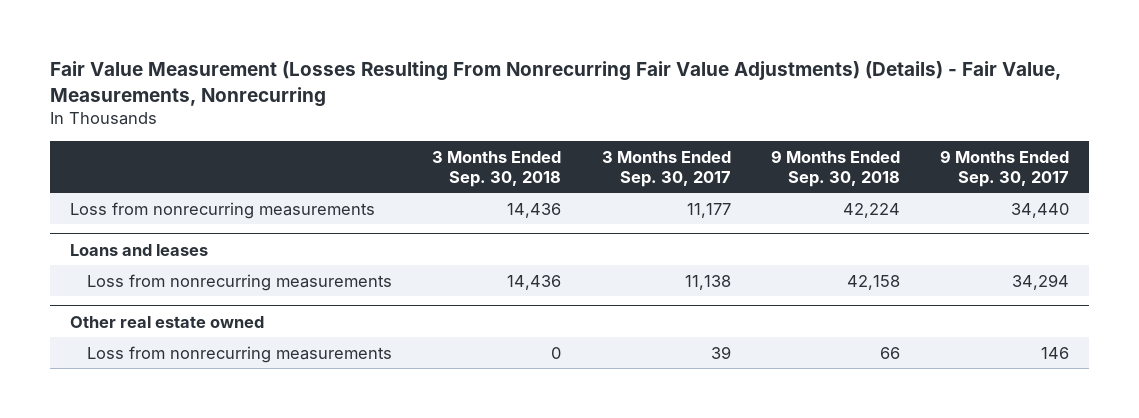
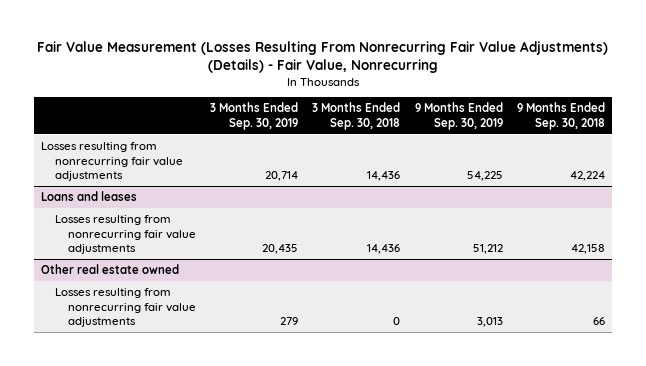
[50,61,1062,107] Fair Value Measurement (Losses Resulting From Nonrecurring Fair Value Adjustments) (Details) - Fair Value, Measurements, Nonrecurring -> [36,41,608,74] Fair Value Measurement (Losses Resulting From Nonrecurring Fair Value Adjustments) (Details) - Fair Value, Nonrecurring
[601,150,731,187] 3 Months Ended Sep. 30, 2017 -> none
[940,149,1070,187] 9 Months Ended Sep. 30, 2017 -> none
none -> [210,102,299,130] 3 Months Ended Sep. 30, 2019
none -> [414,102,503,130] 9 Months Ended Sep. 30, 2019
[70,201,376,219] Loss from nonrecurring measurements -> [41,142,183,182] Losses resulting from nonrecurring fair value adjustments
[86,273,392,291] Loss from nonrecurring measurements -> [54,215,197,255] Losses resulting from nonrecurring fair value adjustments
[86,345,392,363] Loss from nonrecurring measurements -> [54,288,197,328] Losses resulting from nonrecurring fair value adjustments

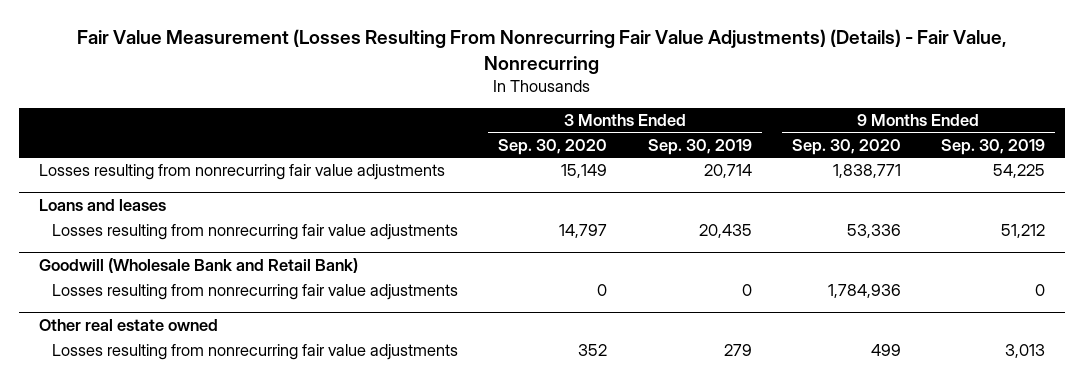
[312,102,401,130] 3 Months Ended Sep. 30, 2018 -> none
[516,102,605,130] 9 Months Ended Sep. 30, 2018 -> none
none -> [498,138,608,155] Sep. 30, 2020
none -> [791,138,901,155] Sep. 30, 2020
none -> [39,258,359,274] Goodwill (Wholesale Bank and Retail Bank)
none -> [52,284,459,301] Losses resulting from nonrecurring fair value adjustments

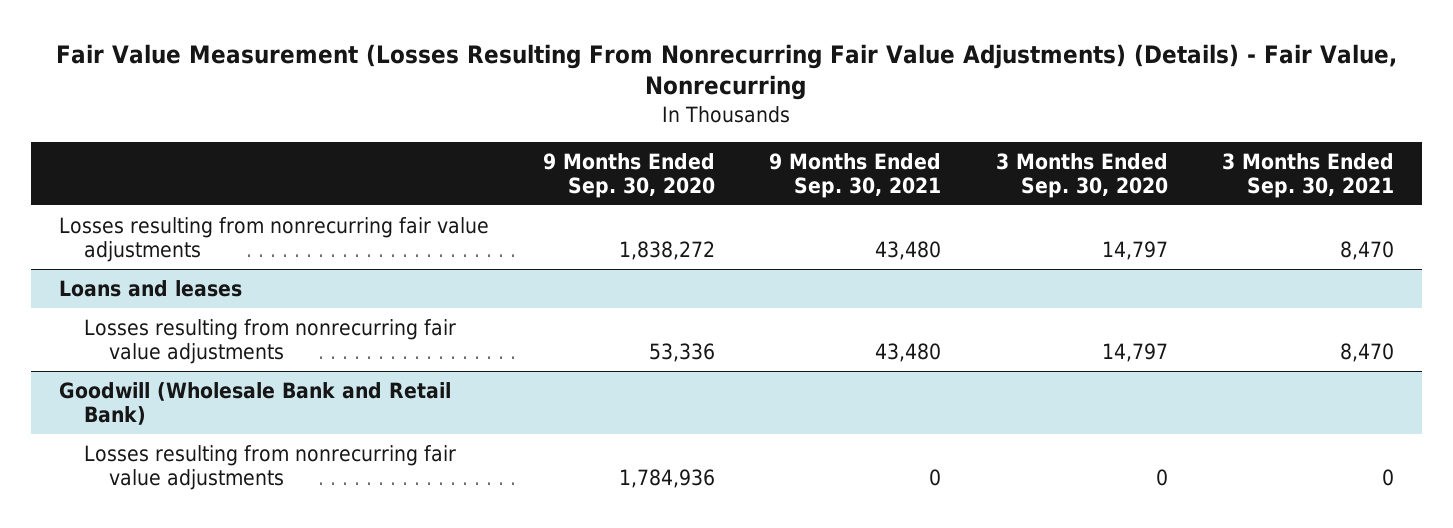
[647,138,752,155] Sep. 30, 2019 -> none
[941,138,1046,155] Sep. 30, 2019 -> none
none -> [769,152,942,198] 9 Months Ended Sep. 30, 2021
none -> [1222,152,1395,198] 3 Months Ended Sep. 30, 2021
[561,164,608,179] 15,149 -> [1101,240,1168,260] 14,797
[832,164,901,179] 1,838,771 -> [618,240,715,260] 1,838,272
[39,319,219,332] Other real estate owned -> none
[52,344,459,361] Losses resulting from nonrecurring fair value adjustments -> none

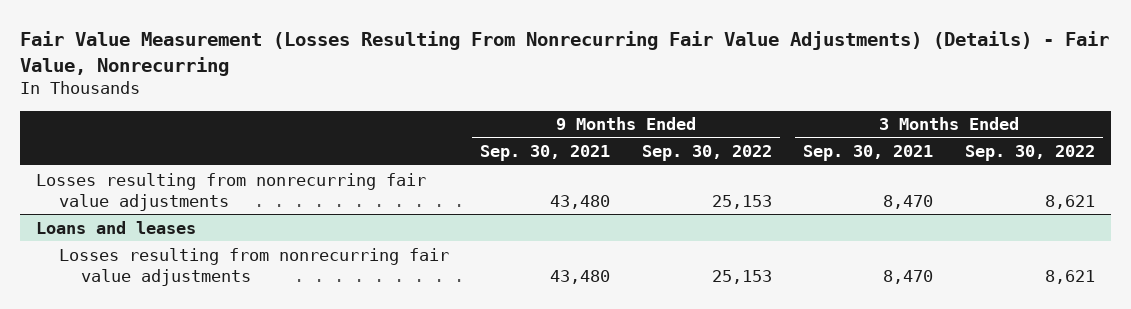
[542,152,715,198] 9 Months Ended Sep. 30, 2020 -> none
[995,152,1168,198] 3 Months Ended Sep. 30, 2020 -> none
none -> [641,145,772,162] Sep. 30, 2022
none -> [964,145,1095,162] Sep. 30, 2022
[58,381,451,425] Goodwill (Wholesale Bank and Retail Bank) -> none
[83,444,456,490] Losses resulting from nonrecurring fair value adjustments -> none

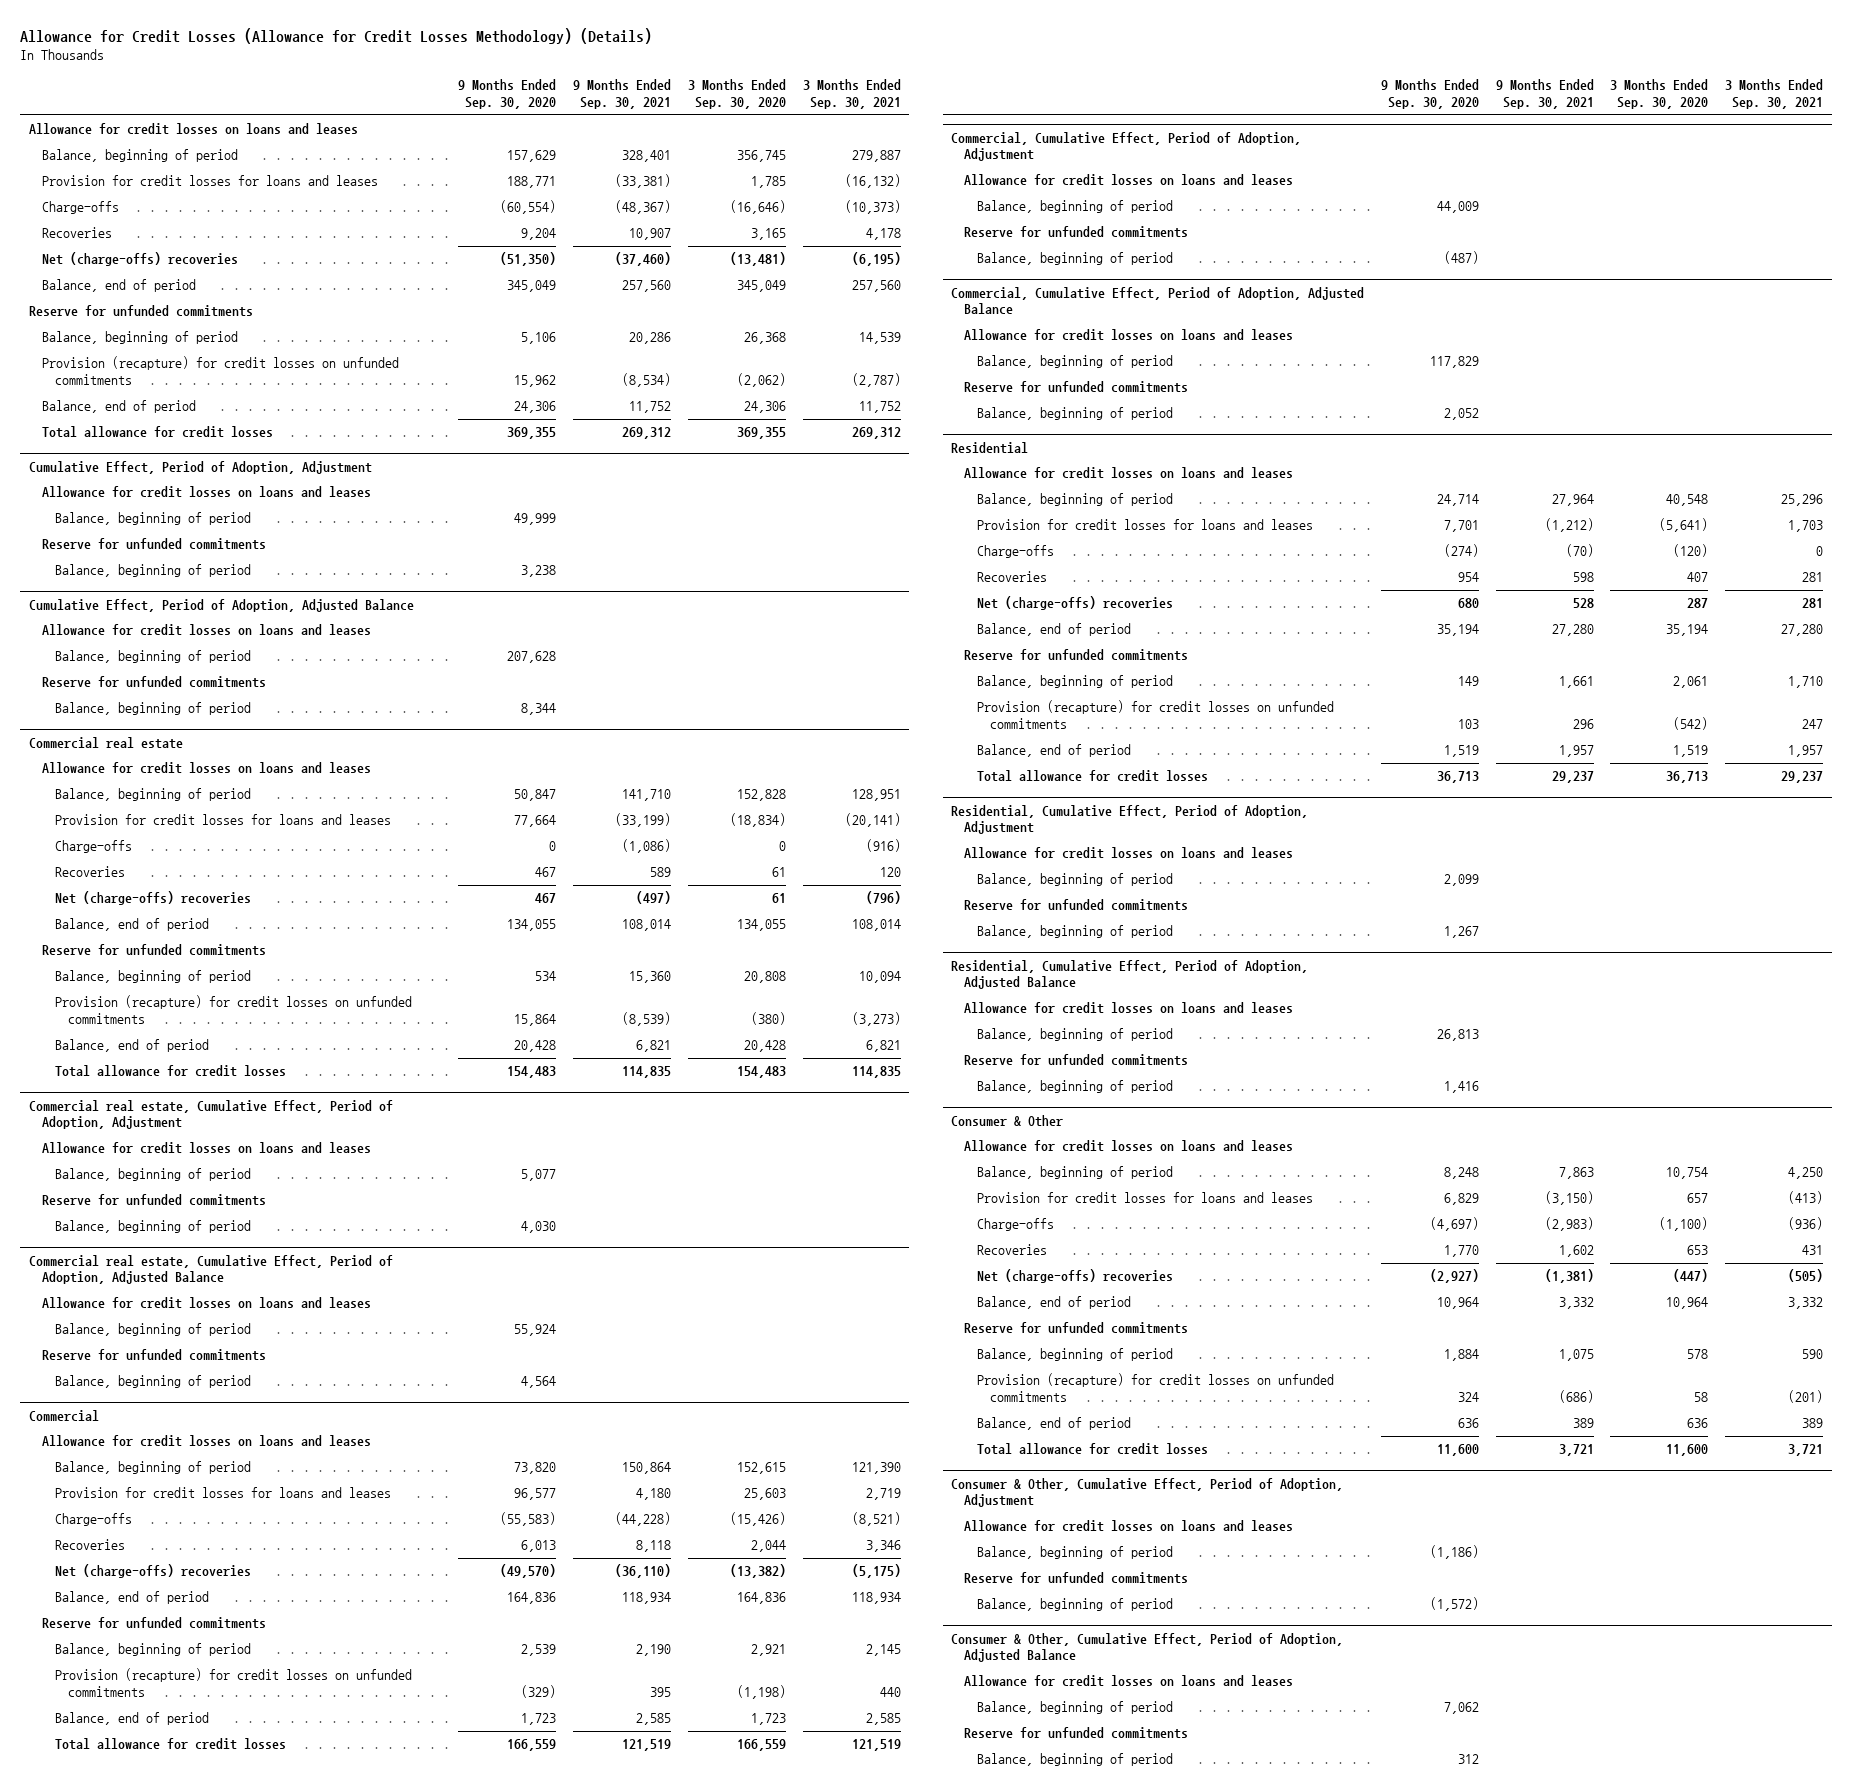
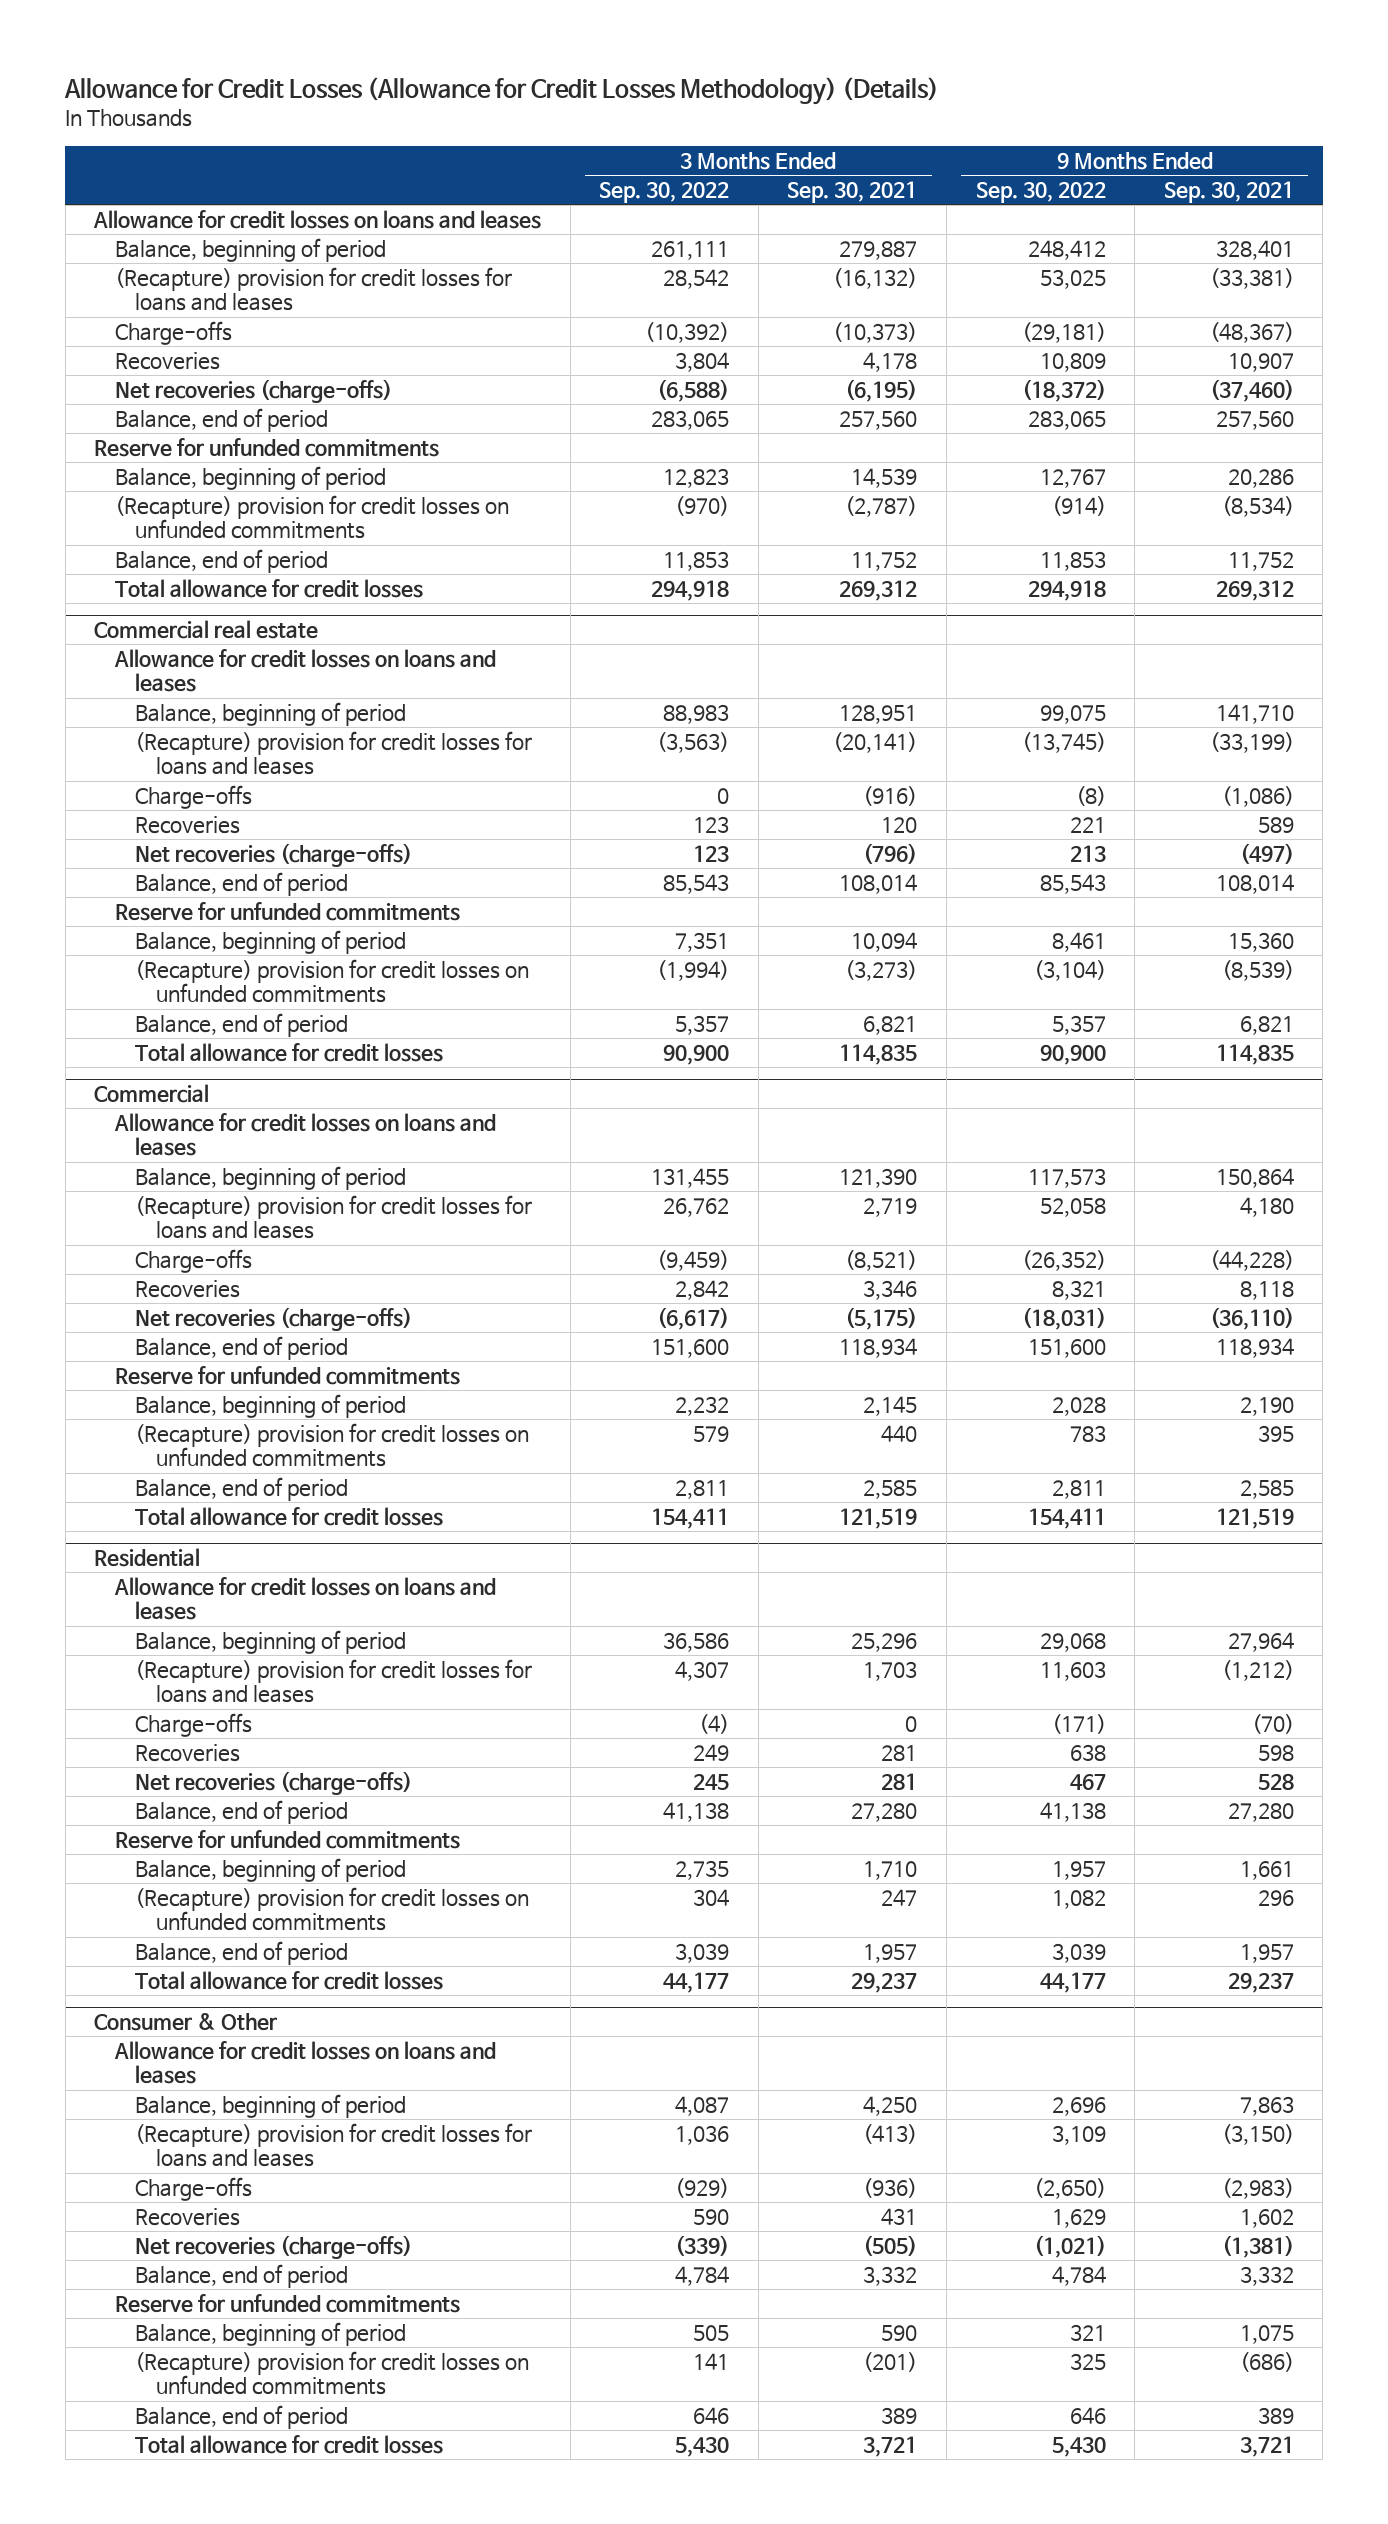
[458,79,557,110] 9 Months Ended Sep. 30, 2020 -> none
[688,79,787,110] 3 Months Ended Sep. 30, 2020 -> none
none -> [599,182,730,204] Sep. 30, 2022
none -> [975,182,1106,204] Sep. 30, 2022
[41,175,378,187] Provision for credit losses for loans and leases -> [114,267,512,312] (Recapture) provision for credit losses for loans and leases
[41,252,238,267] Net (charge-offs) recoveries -> [114,379,392,404] Net recoveries (charge-offs)
[41,356,399,386] Provision (recapture) for credit losses on unfunded commitments -> [114,495,509,540] (Recapture) provision for credit losses on unfunded commitments
[28,460,372,474] Cumulative Effect, Period of Adoption, Adjustment -> none
[41,486,371,499] Allowance for credit losses on loans and leases -> none
[54,512,251,526] Balance, beginning of period -> none
[41,538,266,551] Reserve for unfunded commitments -> none
[54,564,251,578] Balance, beginning of period -> none
[28,598,414,612] Cumulative Effect, Period of Adoption, Adjusted Balance -> none
[41,624,371,637] Allowance for credit losses on loans and leases -> none
[54,650,251,664] Balance, beginning of period -> none
[41,676,266,689] Reserve for unfunded commitments -> none
[54,702,251,716] Balance, beginning of period -> none
[54,814,391,826] Provision for credit losses for loans and leases -> [135,731,533,776] (Recapture) provision for credit losses for loans and leases
[54,891,251,906] Net (charge-offs) recoveries -> [135,843,413,868] Net recoveries (charge-offs)
[54,995,412,1025] Provision (recapture) for credit losses on unfunded commitments -> [135,959,530,1004] (Recapture) provision for credit losses on unfunded commitments
[28,1099,393,1130] Commercial real estate, Cumulative Effect, Period of Adoption, Adjustment -> none
[41,1142,371,1155] Allowance for credit losses on loans and leases -> none
[54,1168,251,1182] Balance, beginning of period -> none
[41,1194,266,1207] Reserve for unfunded commitments -> none
[54,1220,251,1234] Balance, beginning of period -> none
[28,1254,393,1285] Commercial real estate, Cumulative Effect, Period of Adoption, Adjusted Balance -> none
[41,1297,371,1310] Allowance for credit losses on loans and leases -> none
[54,1323,251,1337] Balance, beginning of period -> none
[41,1349,266,1362] Reserve for unfunded commitments -> none
[54,1375,251,1389] Balance, beginning of period -> none
[54,1487,391,1499] Provision for credit losses for loans and leases -> [135,1195,533,1240] (Recapture) provision for credit losses for loans and leases
[54,1564,251,1579] Net (charge-offs) recoveries -> [135,1307,413,1332] Net recoveries (charge-offs)
[54,1668,412,1698] Provision (recapture) for credit losses on unfunded commitments -> [135,1423,530,1468] (Recapture) provision for credit losses on unfunded commitments
[950,131,1301,162] Commercial, Cumulative Effect, Period of Adoption, Adjustment -> none
[964,174,1294,187] Allowance for credit losses on loans and leases -> none
[977,200,1174,214] Balance, beginning of period -> none
[964,226,1189,239] Reserve for unfunded commitments -> none
[977,252,1174,266] Balance, beginning of period -> none
[950,286,1364,315] Commercial, Cumulative Effect, Period of Adoption, Adjusted Balance -> none
[964,329,1294,342] Allowance for credit losses on loans and leases -> none
[977,355,1174,369] Balance, beginning of period -> none
[964,381,1189,394] Reserve for unfunded commitments -> none
[977,407,1174,421] Balance, beginning of period -> none
[977,519,1314,531] Provision for credit losses for loans and leases -> [135,1659,533,1704] (Recapture) provision for credit losses for loans and leases
[977,596,1174,611] Net (charge-offs) recoveries -> [135,1771,413,1796] Net recoveries (charge-offs)
[977,700,1335,730] Provision (recapture) for credit losses on unfunded commitments -> [135,1887,530,1932] (Recapture) provision for credit losses on unfunded commitments
[950,804,1308,835] Residential, Cumulative Effect, Period of Adoption, Adjustment -> none
[964,847,1294,860] Allowance for credit losses on loans and leases -> none
[977,873,1174,887] Balance, beginning of period -> none
[964,899,1189,912] Reserve for unfunded commitments -> none
[977,925,1174,939] Balance, beginning of period -> none
[950,959,1308,990] Residential, Cumulative Effect, Period of Adoption, Adjusted Balance -> none
[964,1002,1294,1015] Allowance for credit losses on loans and leases -> none
[977,1028,1174,1042] Balance, beginning of period -> none
[964,1054,1189,1067] Reserve for unfunded commitments -> none
[977,1080,1174,1094] Balance, beginning of period -> none
[977,1192,1314,1204] Provision for credit losses for loans and leases -> [135,2123,533,2168] (Recapture) provision for credit losses for loans and leases
[977,1269,1174,1284] Net (charge-offs) recoveries -> [135,2235,413,2260] Net recoveries (charge-offs)
[977,1373,1335,1403] Provision (recapture) for credit losses on unfunded commitments -> [135,2351,530,2396] (Recapture) provision for credit losses on unfunded commitments
[950,1477,1343,1508] Consumer & Other, Cumulative Effect, Period of Adoption, Adjustment -> none
[964,1520,1294,1533] Allowance for credit losses on loans and leases -> none
[977,1546,1174,1560] Balance, beginning of period -> none
[964,1572,1189,1585] Reserve for unfunded commitments -> none
[977,1598,1174,1612] Balance, beginning of period -> none
[950,1632,1343,1663] Consumer & Other, Cumulative Effect, Period of Adoption, Adjusted Balance -> none
[964,1675,1294,1688] Allowance for credit losses on loans and leases -> none
[977,1701,1174,1715] Balance, beginning of period -> none
[964,1727,1189,1740] Reserve for unfunded commitments -> none
[977,1753,1174,1767] Balance, beginning of period -> none

